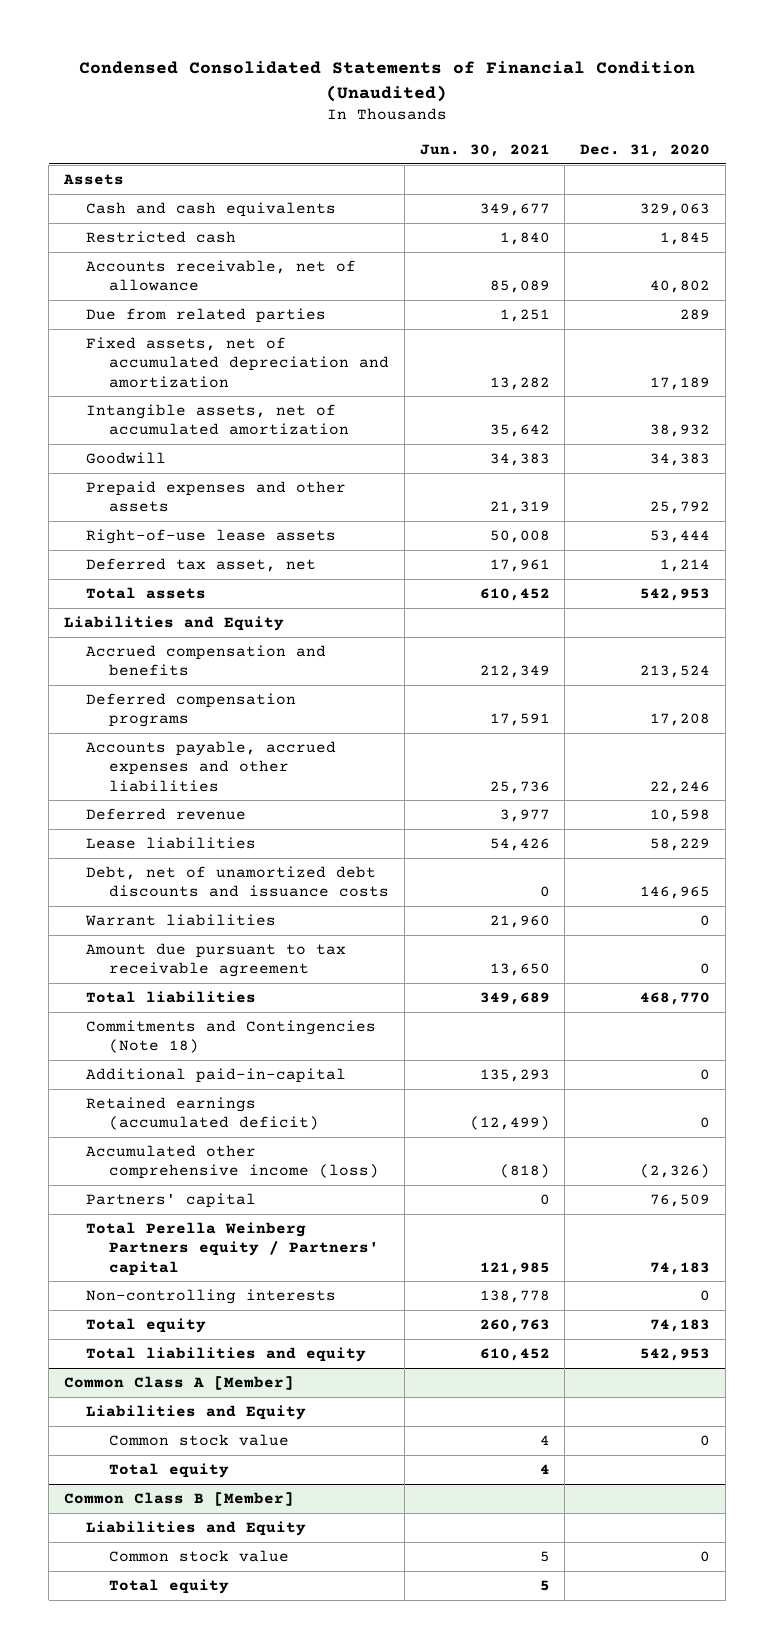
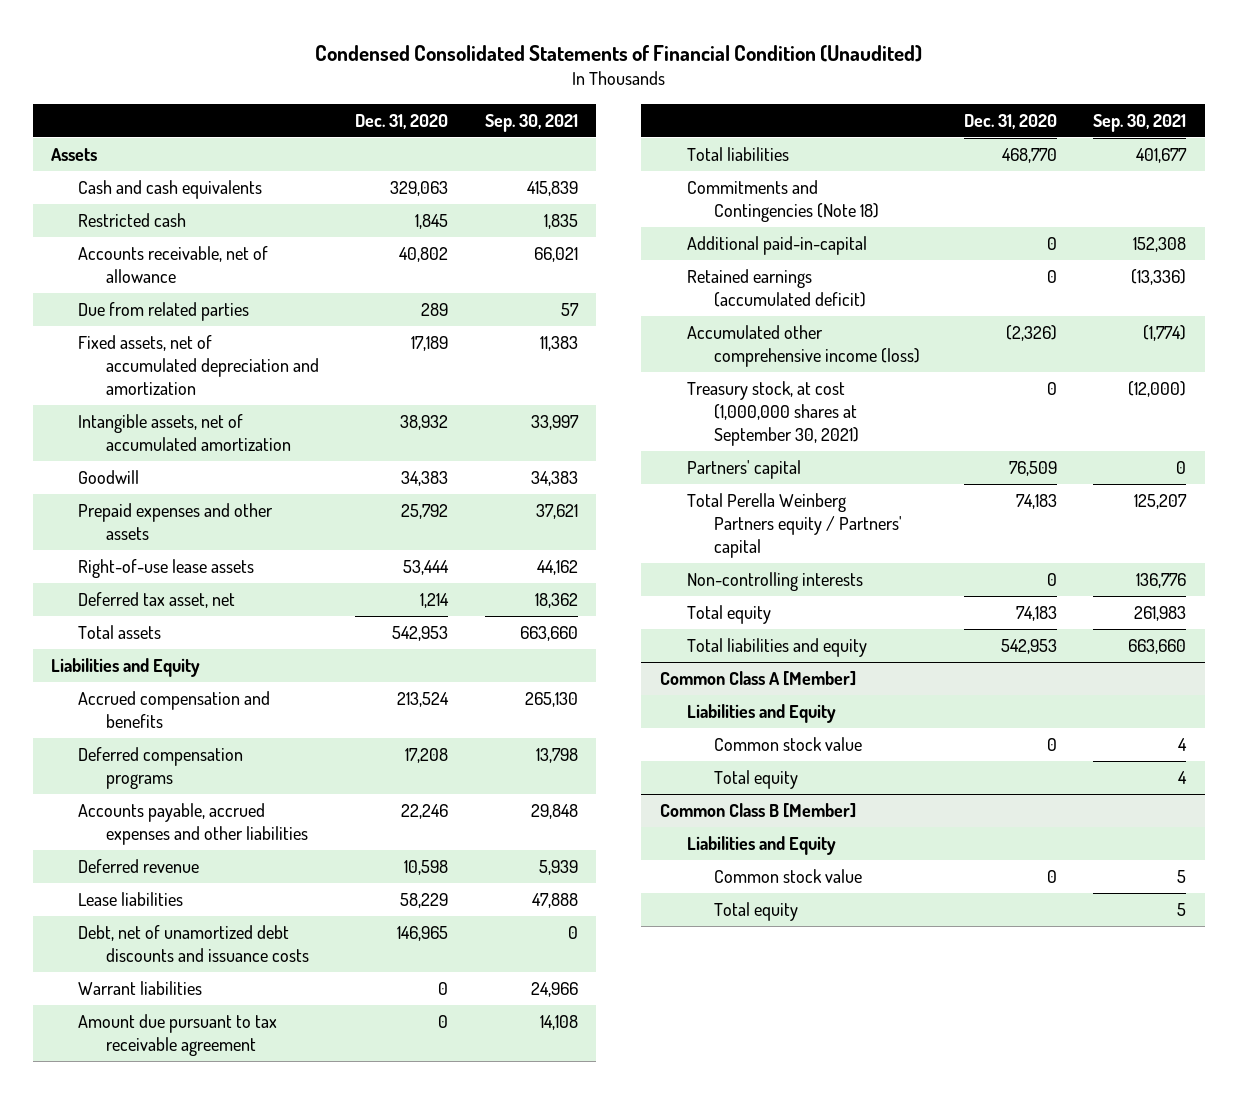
[419,143,550,157] Jun. 30, 2021 -> none
none -> [484,113,578,132] Sep. 30, 2021
none -> [686,381,860,446] Treasury stock, at cost (1,000,000 shares at September 30, 2021)

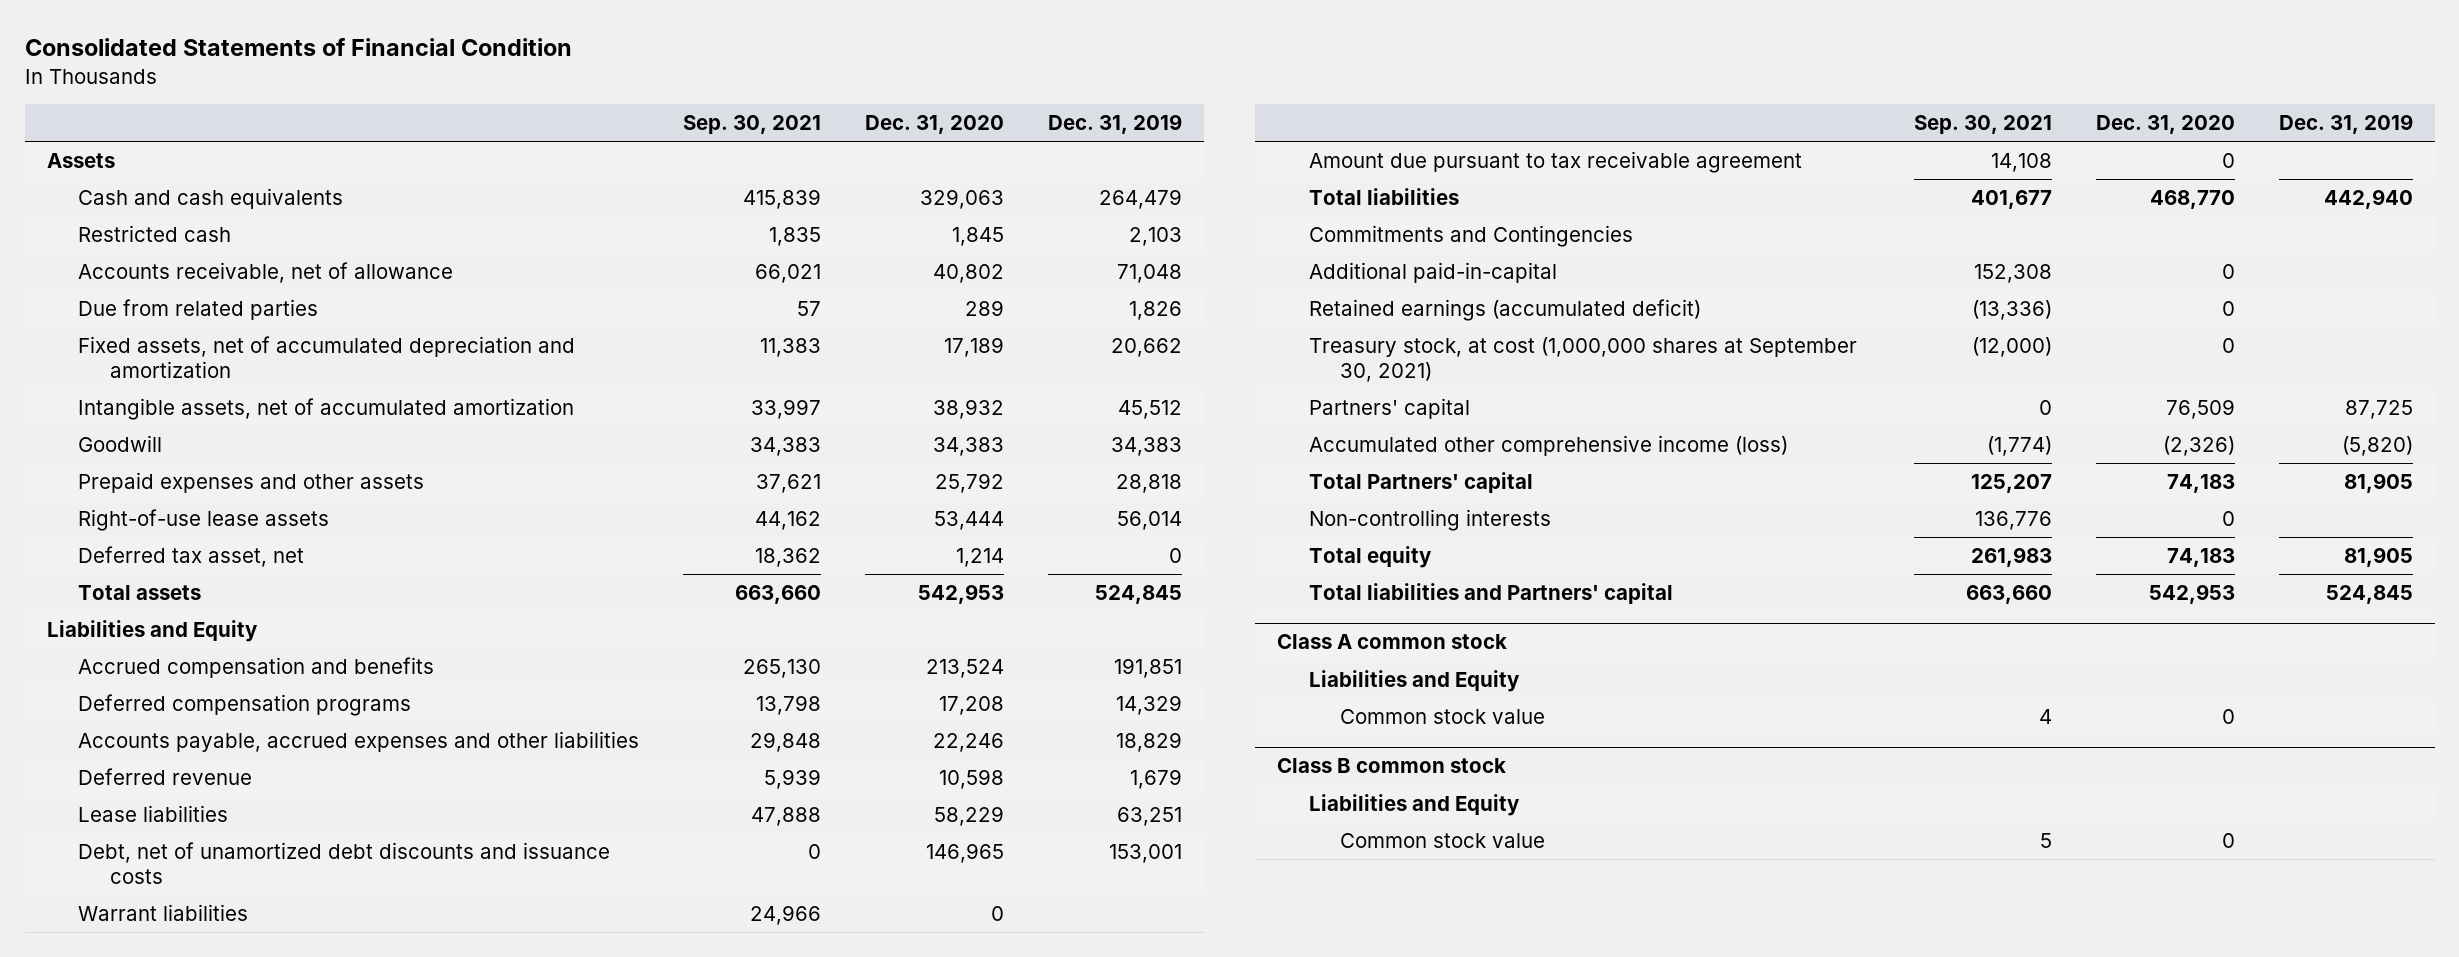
[314,45,922,63] Condensed Consolidated Statements of Financial Condition (Unaudited) -> [24,38,572,57] Consolidated Statements of Financial Condition
none -> [1048,114,1183,135] Dec. 31, 2019
[686,180,880,223] Commitments and Contingencies (Note 18) -> [1308,224,1633,247] Commitments and Contingencies
[686,325,921,368] Accumulated other comprehensive income (loss) -> [1308,434,1788,456] Accumulated other comprehensive income (loss)
[686,493,903,558] Total Perella Weinberg Partners equity / Partners' capital -> [1308,471,1533,493] Total Partners' capital
[686,638,867,658] Total liabilities and equity -> [1308,582,1673,604] Total liabilities and Partners' capital
[659,671,856,687] Common Class A [Member] -> [1277,634,1508,650] Class A common stock
[714,770,799,790] Total equity -> none
[659,803,856,819] Common Class B [Member] -> [1277,758,1507,774] Class B common stock
[714,902,799,922] Total equity -> none

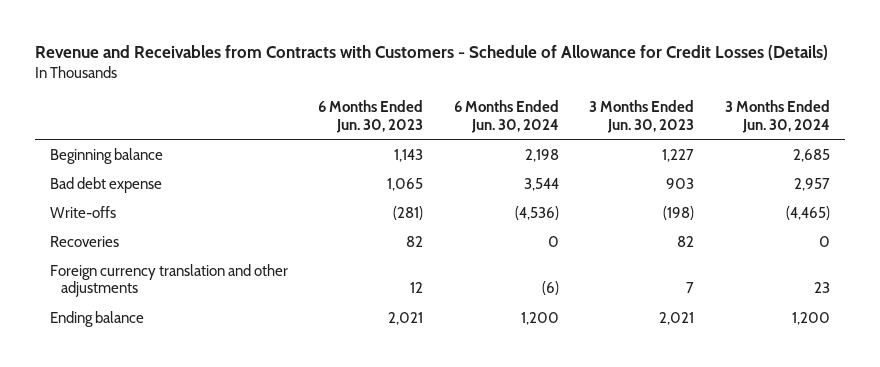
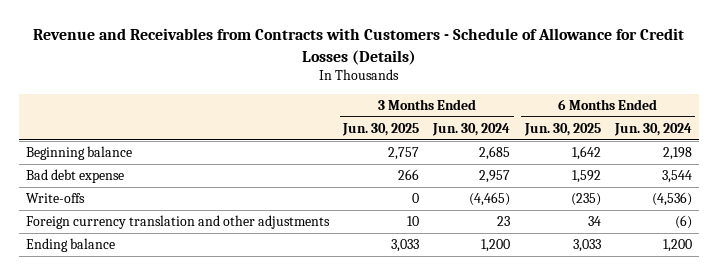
[318,99,424,133] 6 Months Ended Jun. 30, 2023 -> none
[589,99,695,133] 3 Months Ended Jun. 30, 2023 -> none
none -> [342,123,420,137] Jun. 30, 2025
none -> [523,123,601,137] Jun. 30, 2025
[49,235,119,247] Recoveries -> none

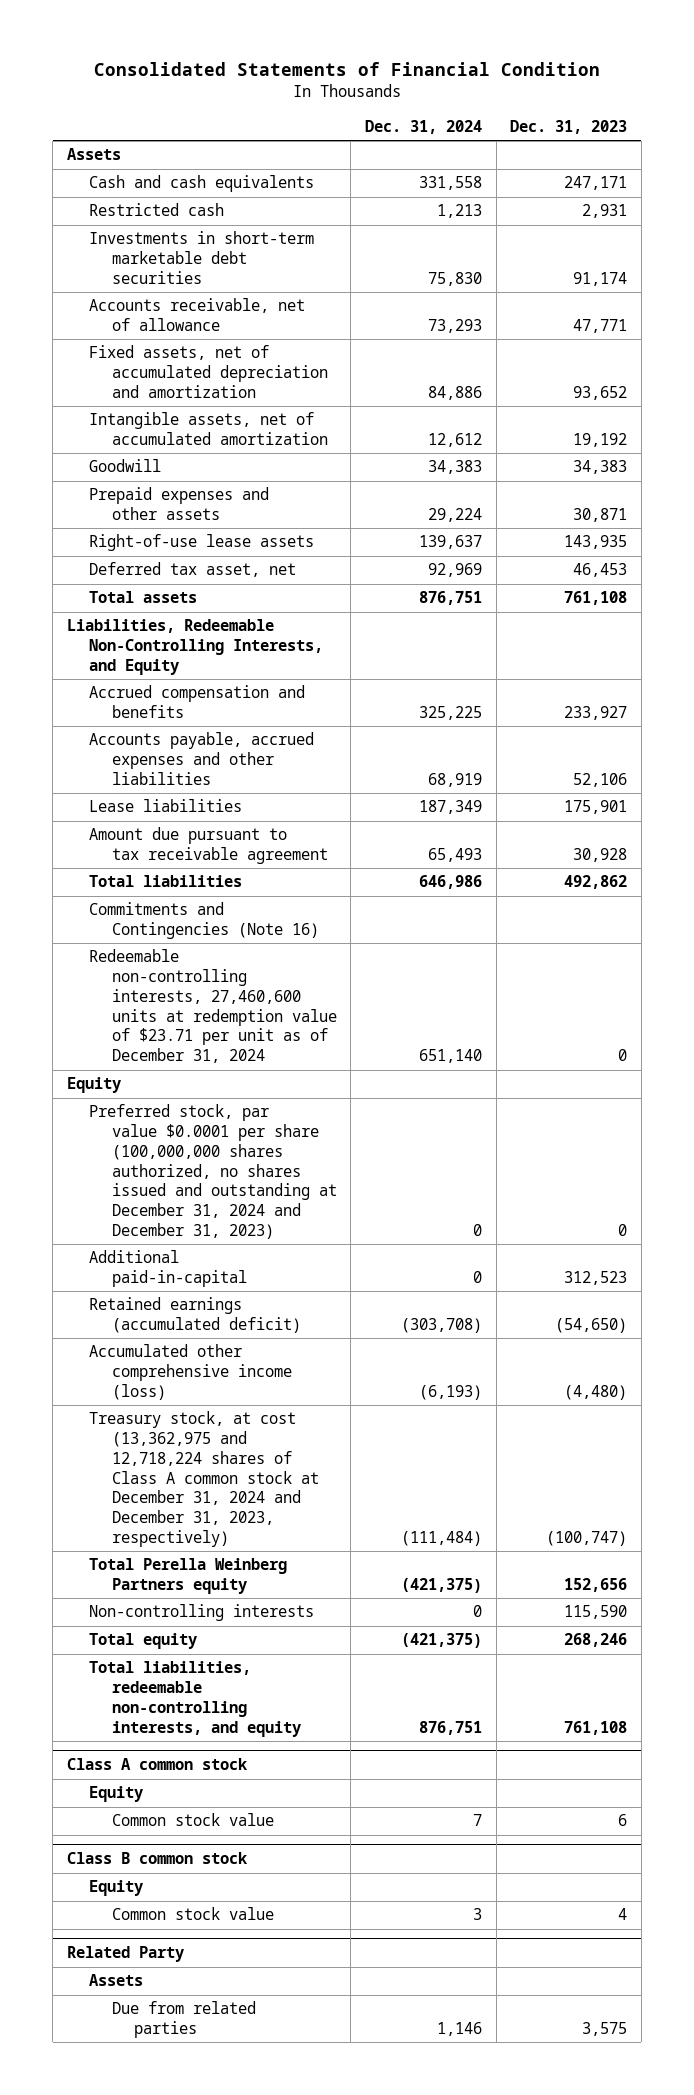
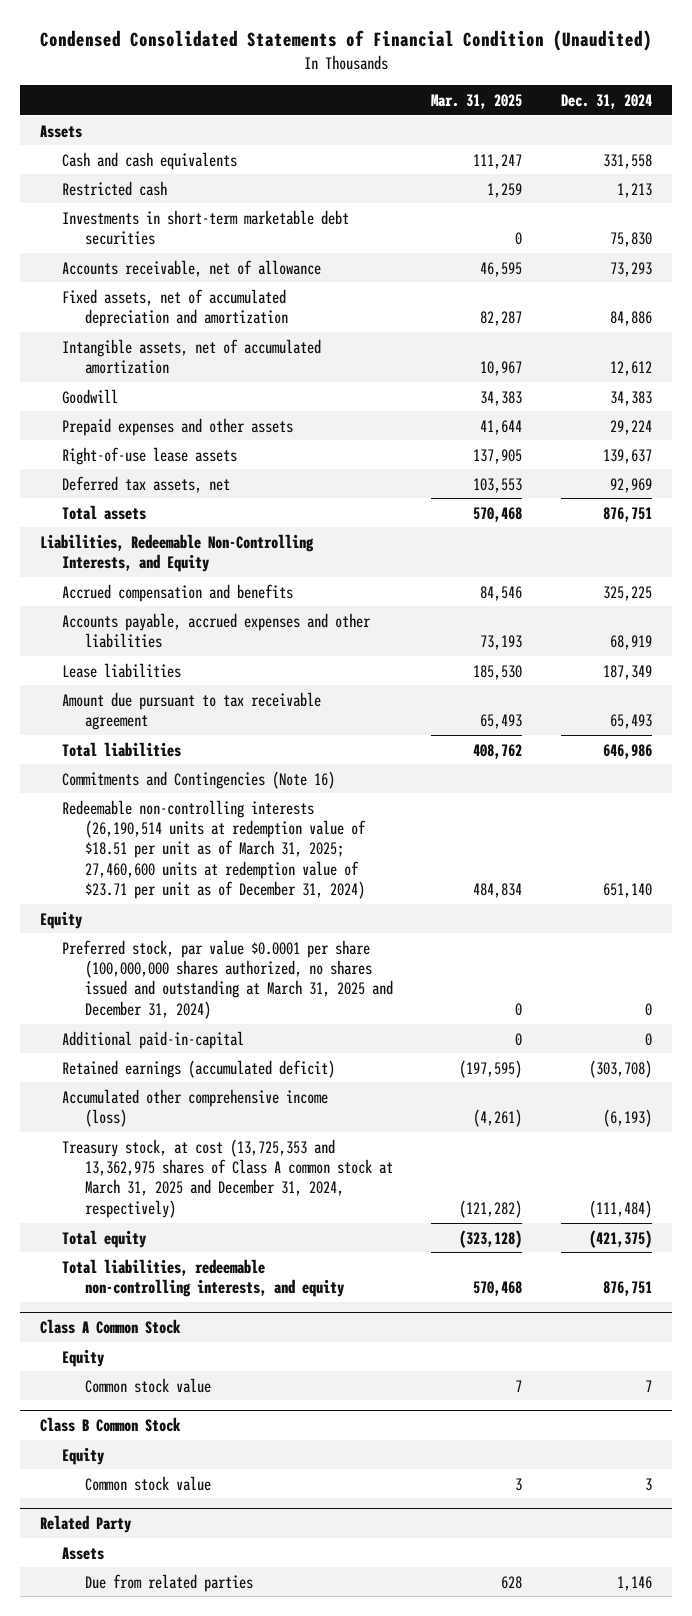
[94,62,601,77] Consolidated Statements of Financial Condition -> [39,30,652,52] Condensed Consolidated Statements of Financial Condition (Unaudited)
[510,119,628,134] Dec. 31, 2023 -> none
none -> [431,93,523,109] Mar. 31, 2025
[89,562,297,578] Deferred tax asset, net -> [62,475,231,493] Deferred tax assets, net
[89,949,337,1064] Redeemable non-controlling interests, 27,460,600 units at redemption value of $23.71 per unit as of December 31, 2024 -> [62,799,366,900] Redeemable non-controlling interests (26,190,514 units at redemption value of $18.51 per unit as of March 31, 2025; 27,460,600 units at redemption value of $23.71 per unit as of December 31, 2024)
[89,1104,337,1240] Preferred stock, par value $0.0001 per share (100,000,000 shares authorized, no shares issued and outstanding at December 31, 2024 and December 31, 2023) -> [62,939,393,1019] Preferred stock, par value $0.0001 per share (100,000,000 shares authorized, no shares issued and outstanding at March 31, 2025 and December 31, 2024)
[89,1558,288,1595] Total Perella Weinberg Partners equity -> none
[89,1604,315,1622] Non-controlling interests -> none
[89,1411,319,1548] Treasury stock, at cost (13,362,975 and 12,718,224 shares of Class A common stock at December 31, 2024 and December 31, 2023, respectively) -> [62,1138,393,1218] Treasury stock, at cost (13,725,353 and 13,362,975 shares of Class A common stock at March 31, 2025 and December 31, 2024, respectively)
[66,1758,248,1771] Class A common stock -> [39,1318,181,1334] Class A Common Stock
[66,1852,248,1865] Class B common stock -> [39,1416,181,1432] Class B Common Stock

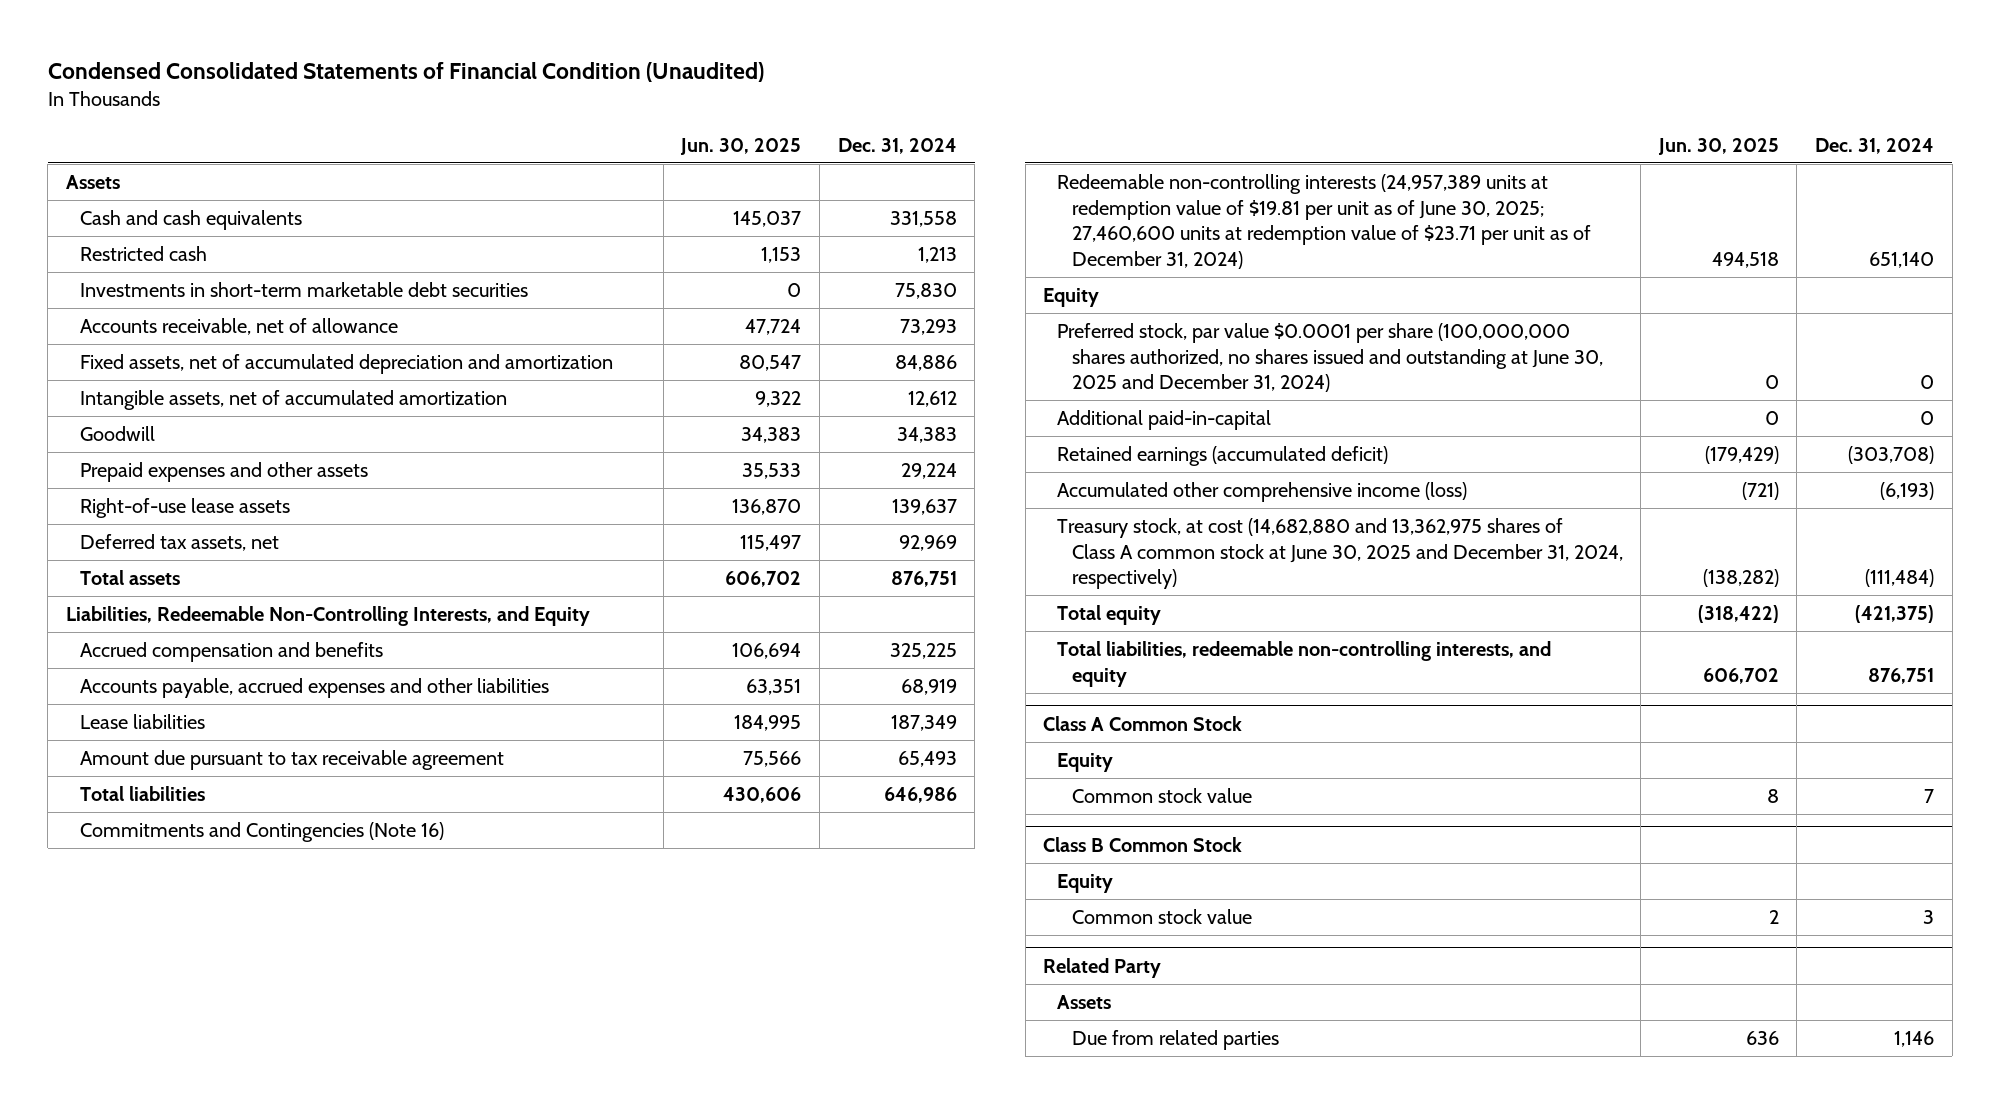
[431,93,523,109] Mar. 31, 2025 -> none
none -> [680,137,802,155] Jun. 30, 2025
[62,799,366,900] Redeemable non-controlling interests (26,190,514 units at redemption value of $18.51 per unit as of March 31, 2025; 27,460,600 units at redemption value of $23.71 per unit as of December 31, 2024) -> [1057,174,1591,270] Redeemable non-controlling interests (24,957,389 units at redemption value of $19.81 per unit as of June 30, 2025; 27,460,600 units at redemption value of $23.71 per unit as of December 31, 2024)
[62,939,393,1019] Preferred stock, par value $0.0001 per share (100,000,000 shares authorized, no shares issued and outstanding at March 31, 2025 and December 31, 2024) -> [1057,323,1603,393] Preferred stock, par value $0.0001 per share (100,000,000 shares authorized, no shares issued and outstanding at June 30, 2025 and December 31, 2024)
[62,1138,393,1218] Treasury stock, at cost (13,725,353 and 13,362,975 shares of Class A common stock at March 31, 2025 and December 31, 2024, respectively) -> [1057,518,1623,590] Treasury stock, at cost (14,682,880 and 13,362,975 shares of Class A common stock at June 30, 2025 and December 31, 2024, respectively)

